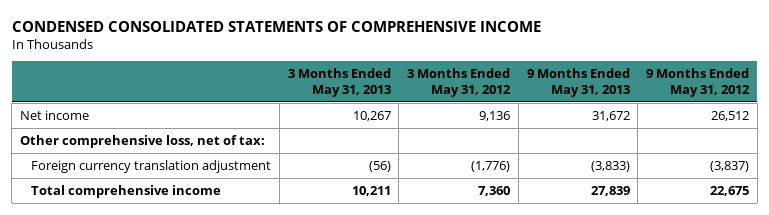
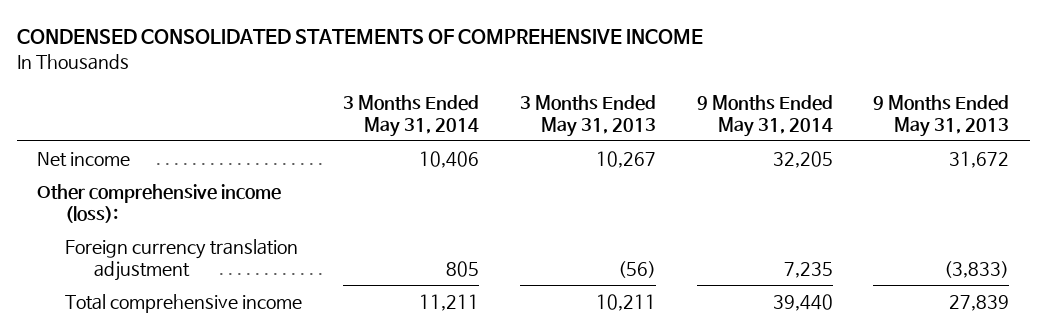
[407,68,512,97] 3 Months Ended May 31, 2012 -> none
[646,68,751,97] 9 Months Ended May 31, 2012 -> none
none -> [343,94,480,137] 3 Months Ended May 31, 2014
none -> [696,94,833,137] 9 Months Ended May 31, 2014
[20,135,266,149] Other comprehensive loss, net of tax: -> [37,183,282,223] Other comprehensive income (loss):

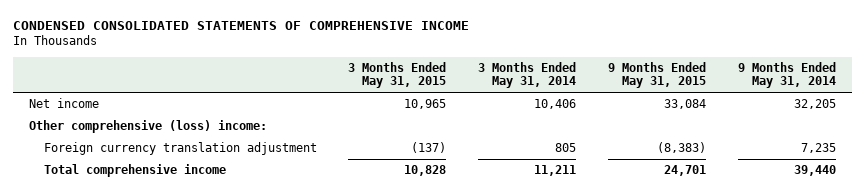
[519,94,656,137] 3 Months Ended May 31, 2013 -> none
[873,94,1010,137] 9 Months Ended May 31, 2013 -> none
none -> [348,61,447,89] 3 Months Ended May 31, 2015
none -> [608,61,707,89] 9 Months Ended May 31, 2015
[37,183,282,223] Other comprehensive income (loss): -> [28,120,267,134] Other comprehensive (loss) income:

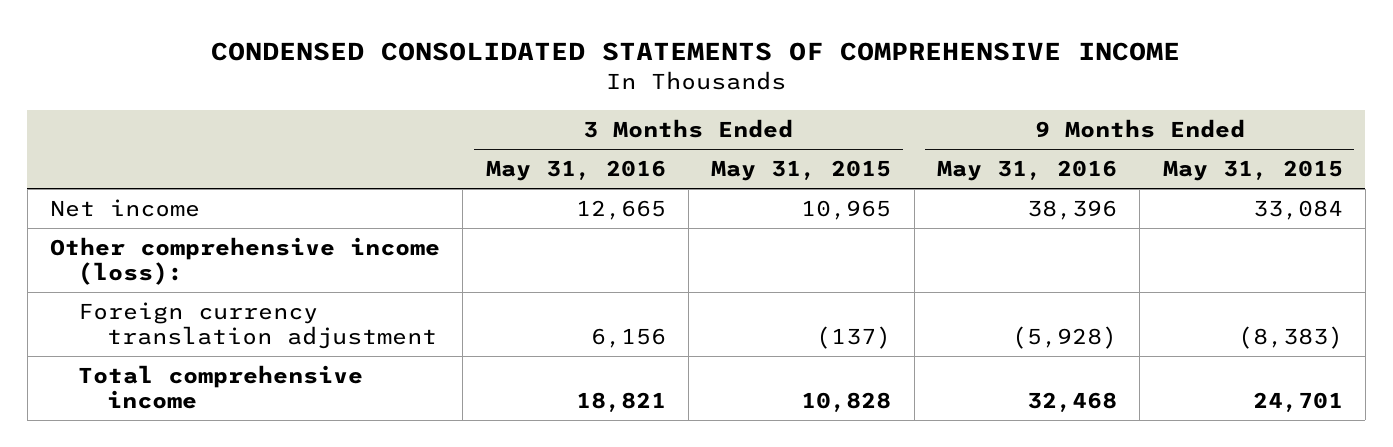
[478,61,577,89] 3 Months Ended May 31, 2014 -> none
[738,61,837,89] 9 Months Ended May 31, 2014 -> none
none -> [485,160,666,182] May 31, 2016
none -> [936,160,1117,182] May 31, 2016
[28,120,267,134] Other comprehensive (loss) income: -> [49,237,440,286] Other comprehensive income (loss):

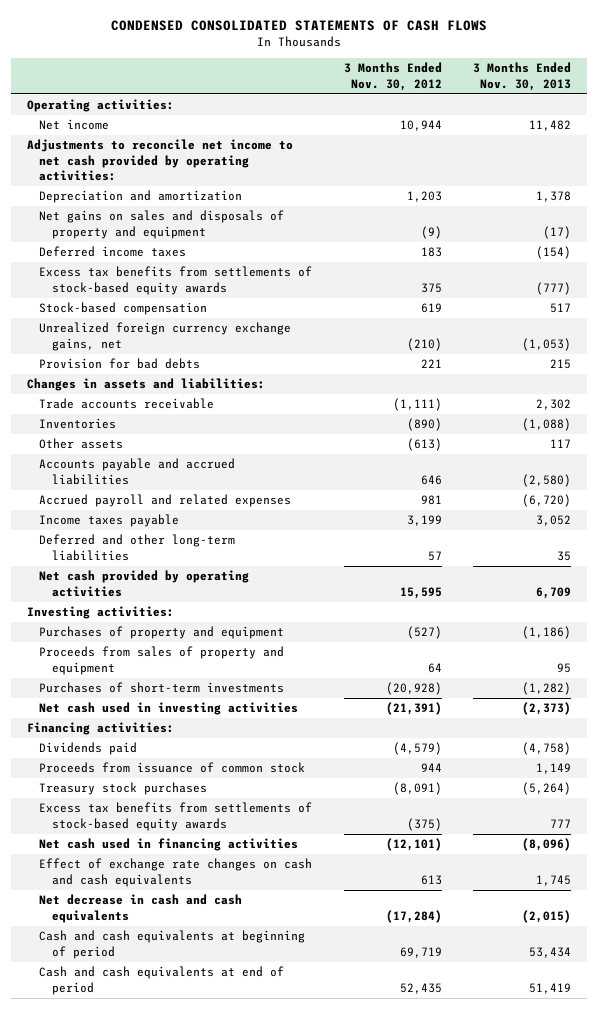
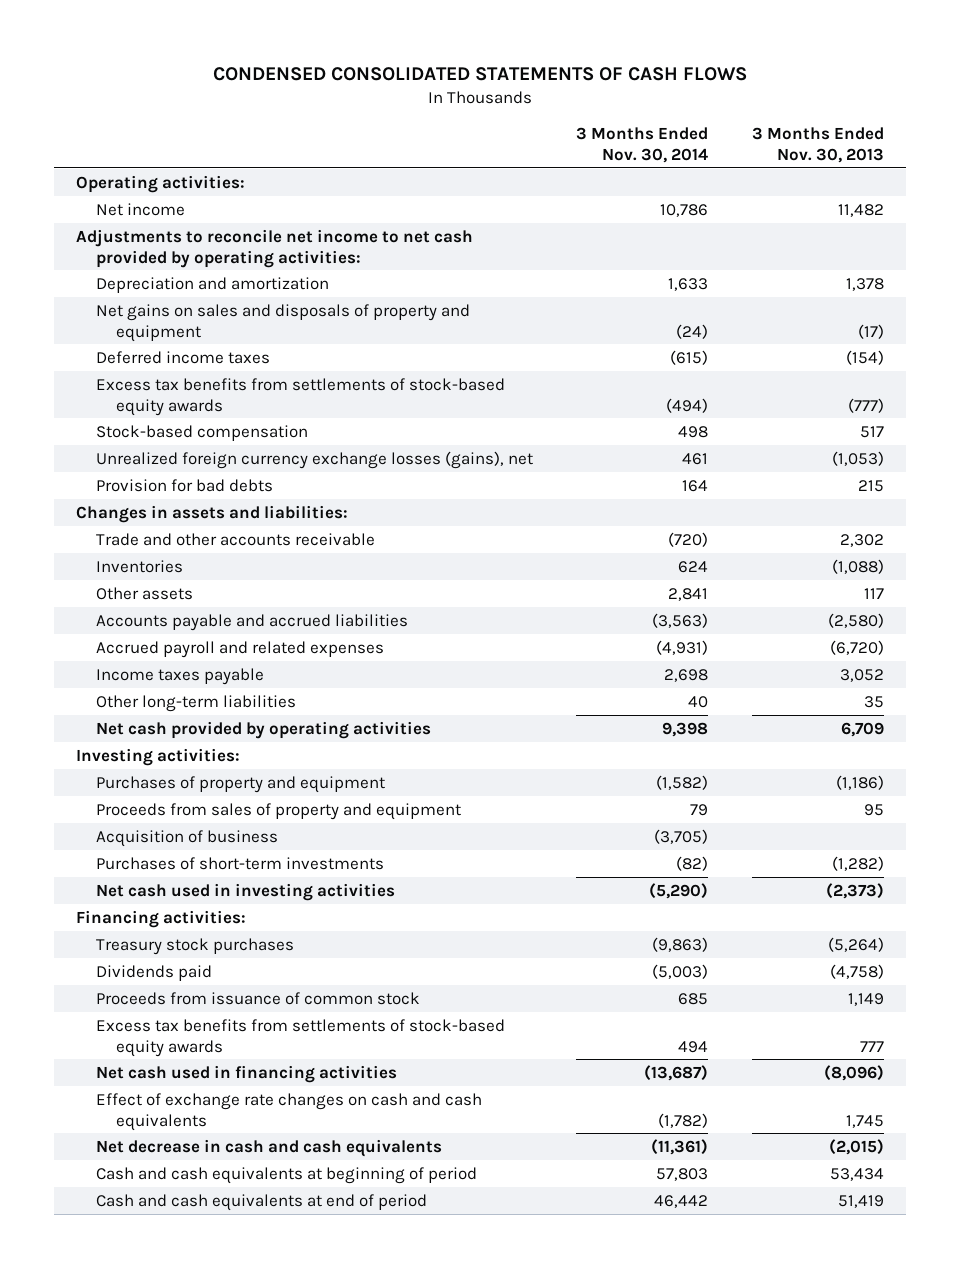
[343,62,442,91] 3 Months Ended Nov. 30, 2012 -> none
none -> [576,126,709,163] 3 Months Ended Nov. 30, 2014
[39,322,292,351] Unrealized foreign currency exchange gains, net -> [95,450,533,469] Unrealized foreign currency exchange losses (gains), net
[39,398,215,410] Trade accounts receivable -> [95,532,375,546] Trade and other accounts receivable
[39,534,236,561] Deferred and other long-term liabilities -> [95,694,296,712] Other long-term liabilities
none -> [95,829,278,847] Acquisition of business
[39,782,208,796] Treasury stock purchases -> [95,937,294,955] Treasury stock purchases

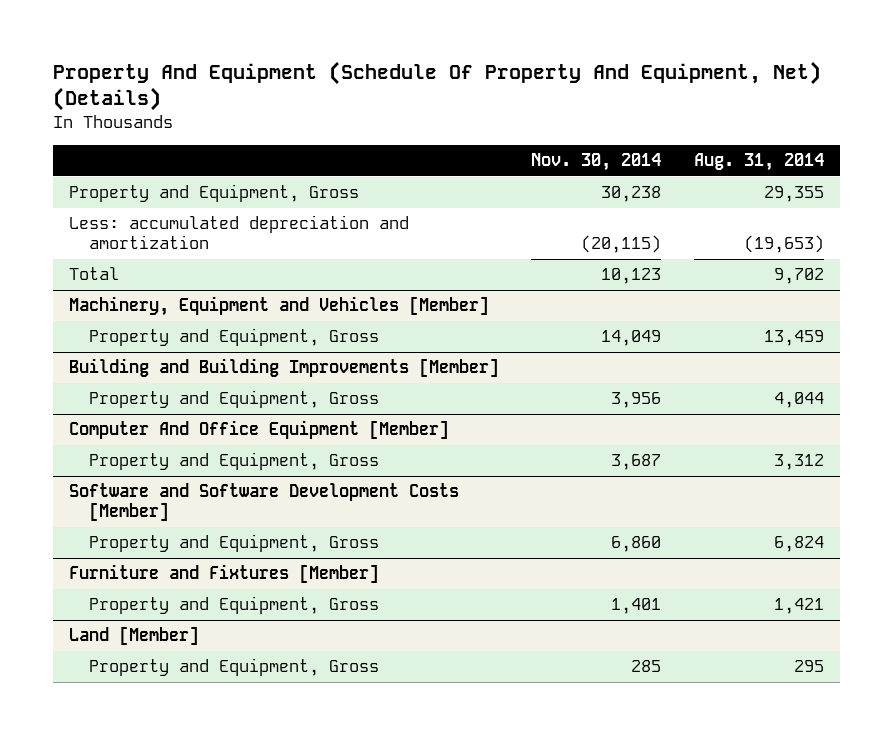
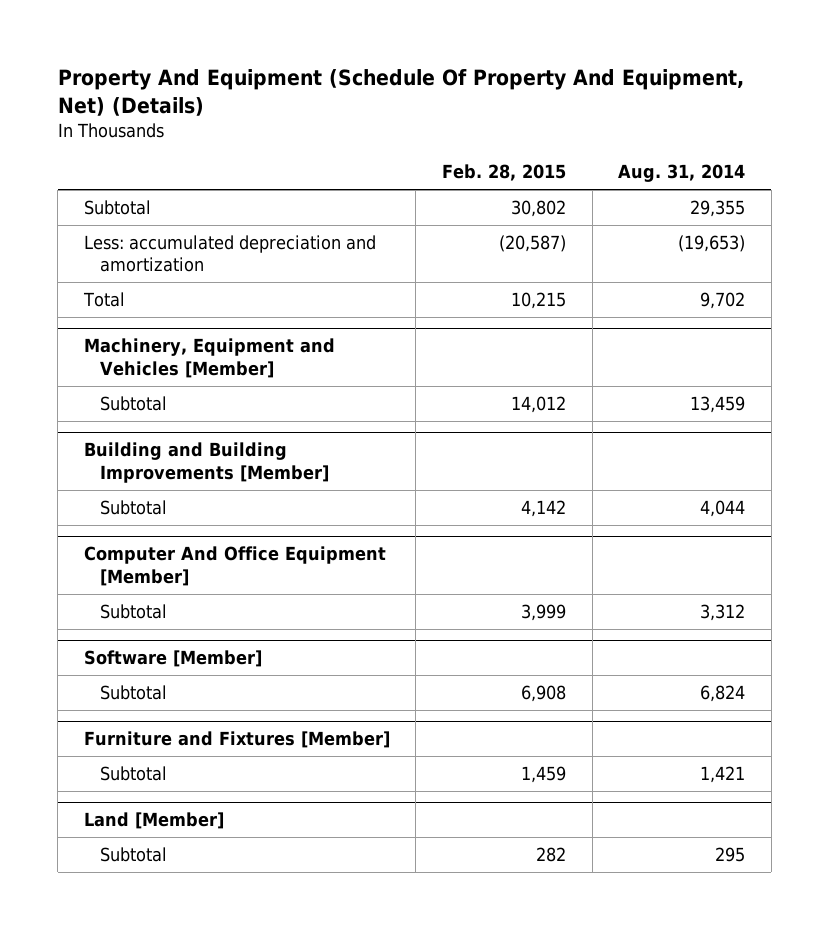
[531,153,662,172] Nov. 30, 2014 -> none
none -> [442,164,567,182] Feb. 28, 2015
[68,184,359,203] Property and Equipment, Gross -> [83,199,151,215] Subtotal
[88,328,379,347] Property and Equipment, Gross -> [100,395,168,411] Subtotal
[88,390,379,409] Property and Equipment, Gross -> [100,499,168,515] Subtotal
[88,452,379,471] Property and Equipment, Gross -> [100,603,168,619] Subtotal
[68,483,459,522] Software and Software Development Costs [Member] -> [83,650,262,668] Software [Member]
[88,534,379,553] Property and Equipment, Gross -> [100,684,168,700] Subtotal
[88,596,379,615] Property and Equipment, Gross -> [100,765,168,781] Subtotal
[88,658,379,677] Property and Equipment, Gross -> [100,846,168,862] Subtotal

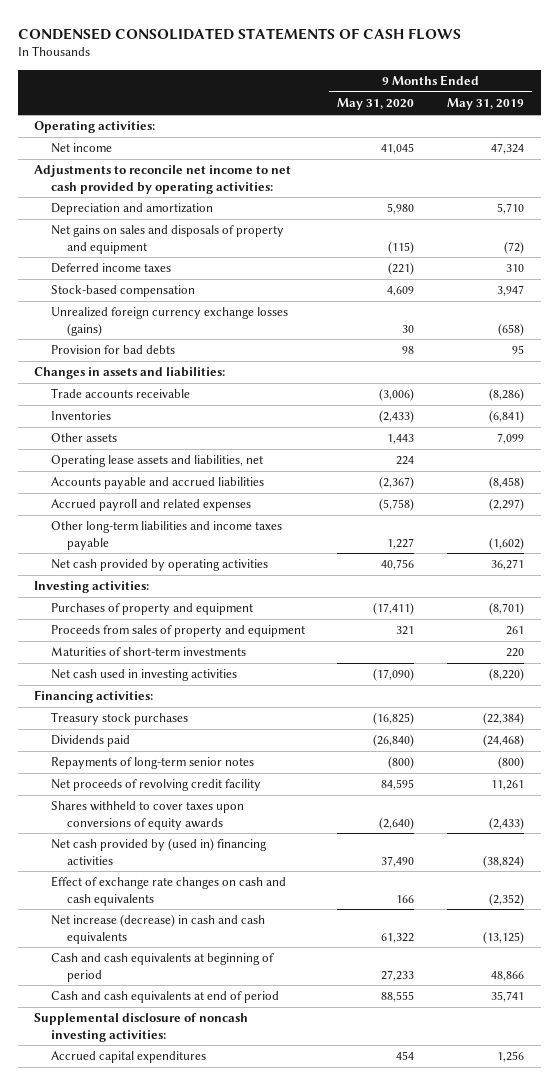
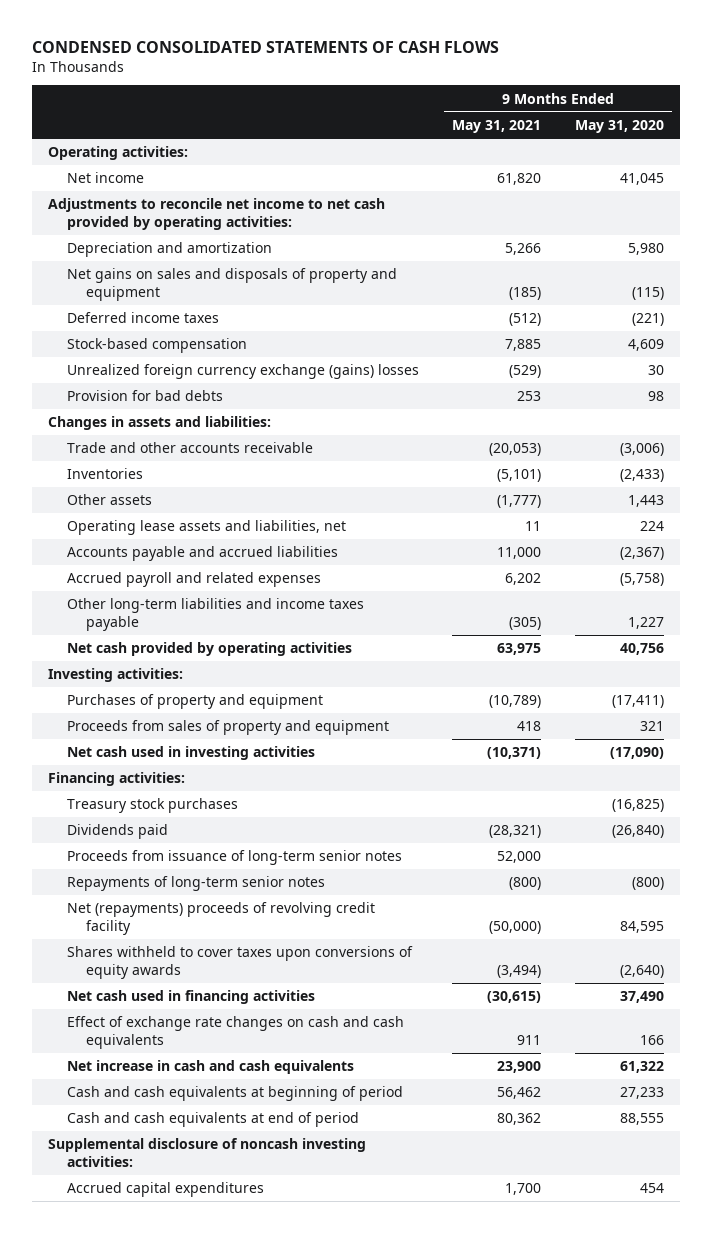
[447,98,525,111] May 31, 2019 -> none
none -> [452,120,542,134] May 31, 2021
[50,307,288,336] Unrealized foreign currency exchange losses (gains) -> [67,364,420,380] Unrealized foreign currency exchange (gains) losses
[50,388,190,399] Trade accounts receivable -> [67,442,314,454] Trade and other accounts receivable
[50,647,246,657] Maturities of short-term investments -> none
none -> [67,850,403,866] Proceeds from issuance of long-term senior notes
[50,779,261,792] Net proceeds of revolving credit facility -> [67,902,376,935] Net (repayments) proceeds of revolving credit facility
[50,838,267,865] Net cash provided by (used in) financing activities -> [67,990,316,1005] Net cash used in financing activities
[50,914,265,944] Net increase (decrease) in cash and cash equivalents -> [67,1060,355,1075] Net increase in cash and cash equivalents

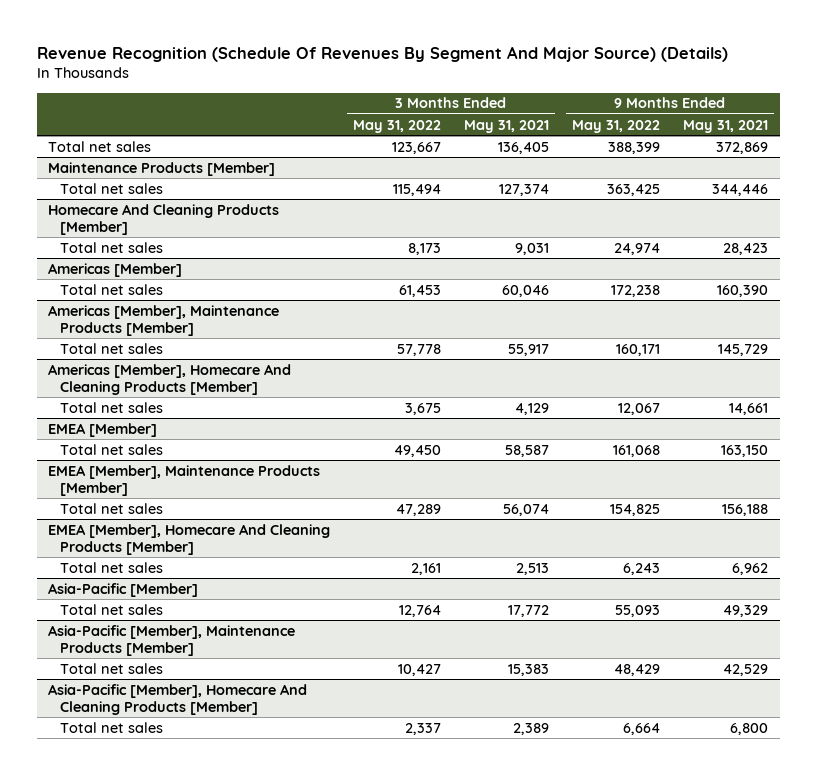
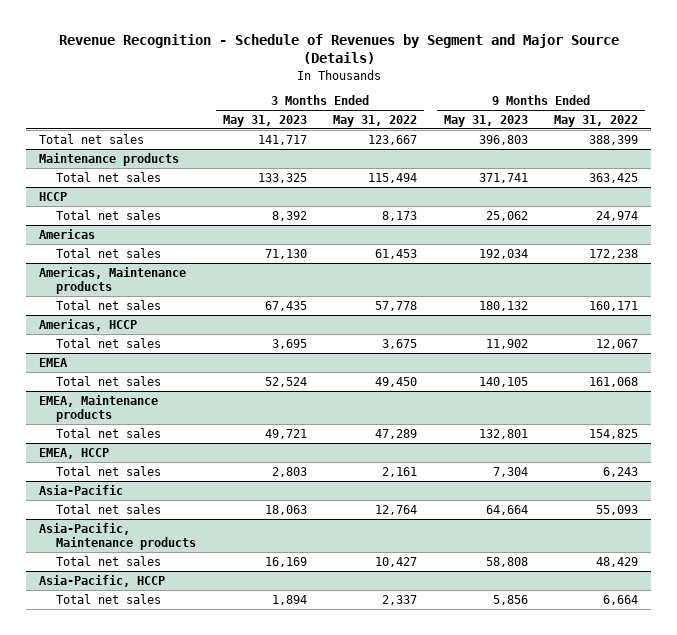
[36,45,728,62] Revenue Recognition (Schedule Of Revenues By Segment And Major Source) (Details) -> [58,33,619,65] Revenue Recognition - Schedule of Revenues by Segment and Major Source (Details)
[464,119,550,133] May 31, 2021 -> none
[683,119,769,133] May 31, 2021 -> none
none -> [222,114,307,127] May 31, 2023
none -> [443,114,528,127] May 31, 2023
[48,161,276,176] Maintenance Products [Member] -> [39,152,180,166] Maintenance products
[48,203,280,235] Homecare And Cleaning Products [Member] -> [39,191,68,201] HCCP
[48,262,183,277] Americas [Member] -> [39,228,96,239] Americas
[48,304,280,336] Americas [Member], Maintenance Products [Member] -> [39,266,187,295] Americas, Maintenance products
[48,363,292,395] Americas [Member], Homecare And Cleaning Products [Member] -> none
none -> [39,318,138,331] Americas, HCCP
[48,422,158,437] EMEA [Member] -> [39,357,69,367] EMEA
[48,464,321,496] EMEA [Member], Maintenance Products [Member] -> [39,394,159,423] EMEA, Maintenance products
[48,523,331,555] EMEA [Member], Homecare And Cleaning Products [Member] -> none
none -> [39,447,110,459] EMEA, HCCP
[48,582,199,597] Asia-Pacific [Member] -> [39,484,124,495] Asia-Pacific
[48,624,296,656] Asia-Pacific [Member], Maintenance Products [Member] -> [39,522,197,551] Asia-Pacific, Maintenance products
[48,683,308,715] Asia-Pacific [Member], Homecare And Cleaning Products [Member] -> none
none -> [39,574,166,587] Asia-Pacific, HCCP

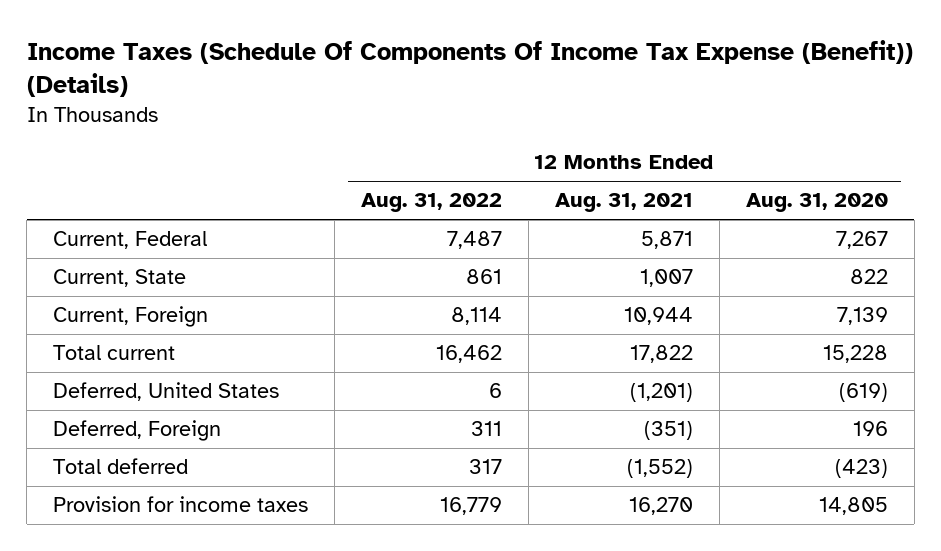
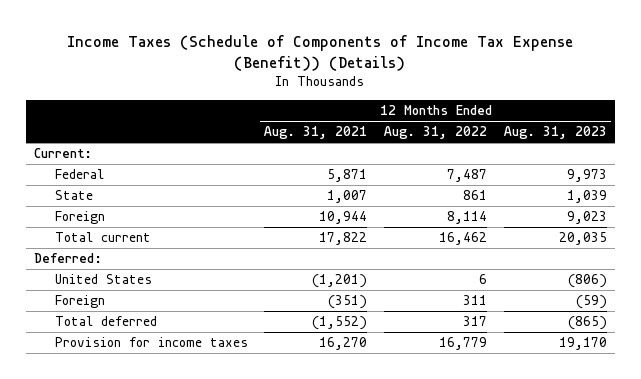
[26,39,913,97] Income Taxes (Schedule Of Components Of Income Tax Expense (Benefit)) (Details) -> [67,34,574,72] Income Taxes (Schedule of Components of Income Tax Expense (Benefit)) (Details)
[745,193,888,213] Aug. 31, 2020 -> none
none -> [503,126,607,140] Aug. 31, 2023
none -> [34,148,93,159] Current:
[53,231,208,250] Current, Federal -> [54,169,104,180] Federal
[53,269,187,288] Current, State -> [54,190,93,201] State
[53,306,209,328] Current, Foreign -> [54,211,105,225] Foreign
none -> [34,253,103,264] Deferred:
[53,382,280,402] Deferred, United States -> [54,274,152,285] United States
[53,420,222,442] Deferred, Foreign -> [54,295,105,309] Foreign

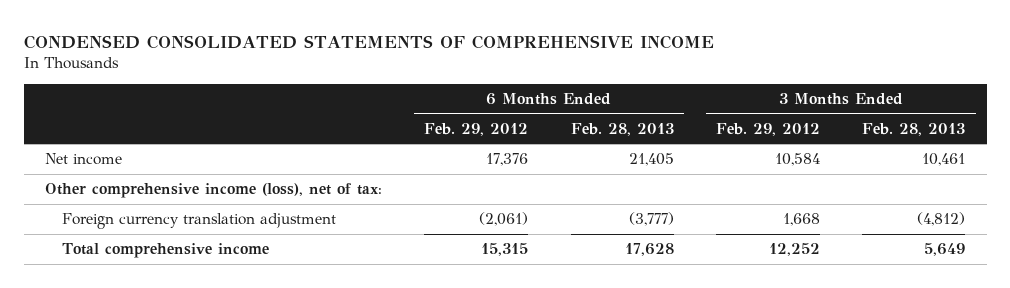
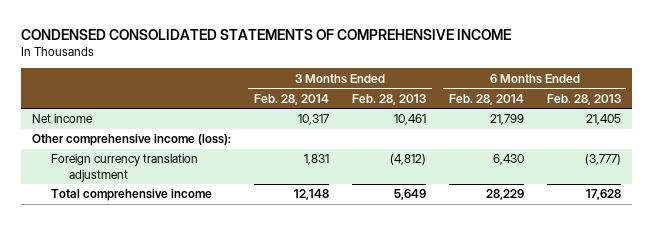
[424,122,529,136] Feb. 29, 2012 -> none
[716,122,821,136] Feb. 29, 2012 -> none
none -> [254,93,330,105] Feb. 28, 2014
none -> [448,93,524,105] Feb. 28, 2014
[44,183,382,199] Other comprehensive income (loss), net of tax: -> [32,134,232,147] Other comprehensive income (loss):

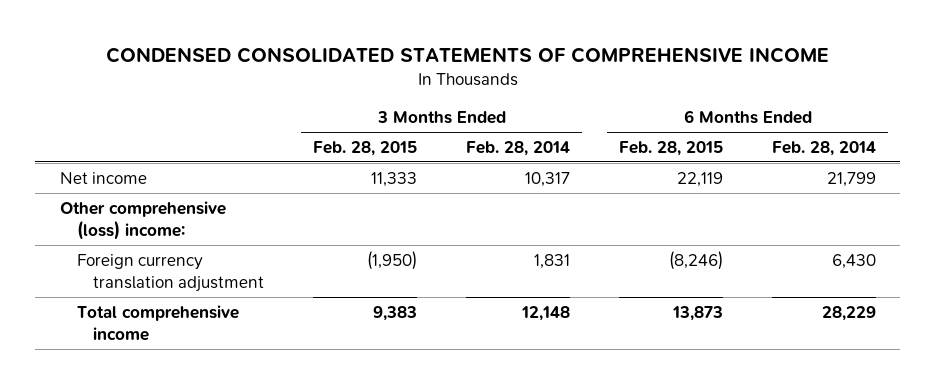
[352,93,427,105] Feb. 28, 2013 -> none
[546,93,621,105] Feb. 28, 2013 -> none
none -> [313,140,418,156] Feb. 28, 2015
none -> [619,140,724,156] Feb. 28, 2015
[32,134,232,147] Other comprehensive income (loss): -> [59,200,226,240] Other comprehensive (loss) income:

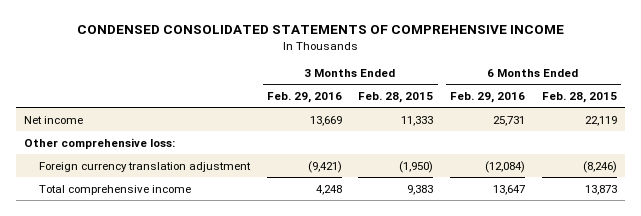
[466,140,571,156] Feb. 28, 2014 -> none
[771,140,876,156] Feb. 28, 2014 -> none
none -> [266,91,342,103] Feb. 29, 2016
none -> [450,91,526,103] Feb. 29, 2016
[59,200,226,240] Other comprehensive (loss) income: -> [24,137,176,149] Other comprehensive loss:

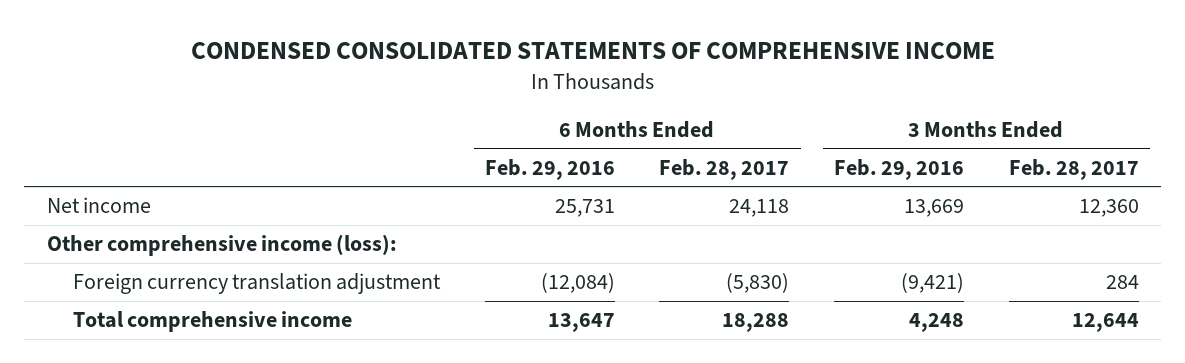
[358,91,434,103] Feb. 28, 2015 -> none
[541,91,617,103] Feb. 28, 2015 -> none
none -> [659,158,790,180] Feb. 28, 2017
none -> [1008,158,1139,180] Feb. 28, 2017
[24,137,176,149] Other comprehensive loss: -> [46,234,397,257] Other comprehensive income (loss):

